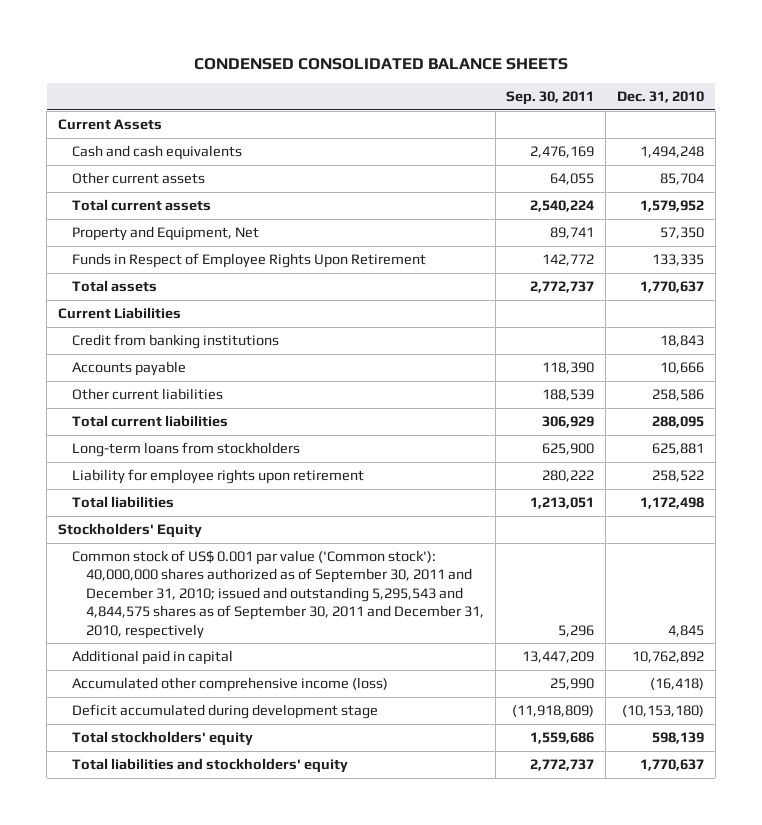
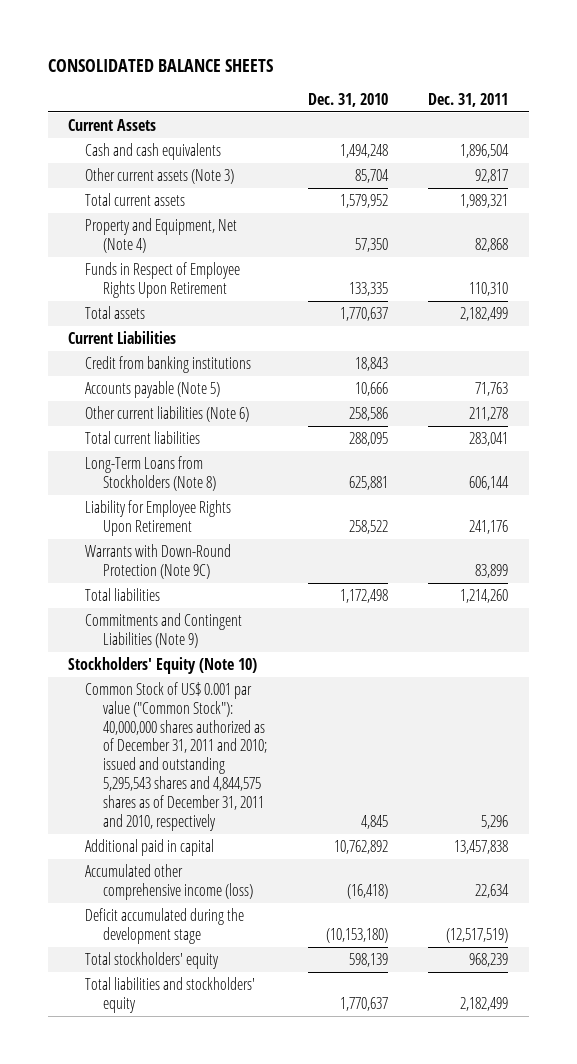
[193,57,568,70] CONDENSED CONSOLIDATED BALANCE SHEETS -> [47,58,273,72] CONSOLIDATED BALANCE SHEETS
[506,91,595,106] Sep. 30, 2011 -> none
none -> [428,92,509,107] Dec. 31, 2011
[71,171,205,184] Other current assets -> [85,167,235,184] Other current assets (Note 3)
[71,225,259,241] Property and Equipment, Net -> [85,217,238,253] Property and Equipment, Net (Note 4)
[71,360,186,376] Accounts payable -> [85,380,221,398] Accounts payable (Note 5)
[71,387,223,400] Other current liabilities -> [85,405,250,422] Other current liabilities (Note 6)
[71,441,300,457] Long-term loans from stockholders -> [85,455,216,491] Long-Term Loans from Stockholders (Note 8)
[71,468,364,484] Liability for employee rights upon retirement -> [85,499,232,536] Liability for Employee Rights Upon Retirement
none -> [85,543,232,579] Warrants with Down-Round Protection (Note 9C)
none -> [85,612,243,648] Commitments and Contingent Liabilities (Note 9)
[57,522,202,538] Stockholders' Equity -> [68,656,258,674] Stockholders' Equity (Note 10)
[71,549,484,639] Common stock of US$ 0.001 par value ('Common stock'): 40,000,000 shares authorized as of September 30, 2011 and December 31, 2010; issued and outstanding 5,295,543 and 4,844,575 shares as of September 30, 2011 and December 31, 2010, respectively -> [85,681,267,831] Common Stock of US$ 0.001 par value ("Common Stock"): 40,000,000 shares authorized as of December 31, 2011 and 2010; issued and outstanding 5,295,543 shares and 4,844,575 shares as of December 31, 2011 and 2010, respectively
[71,703,378,719] Deficit accumulated during development stage -> [85,907,245,944] Deficit accumulated during the development stage

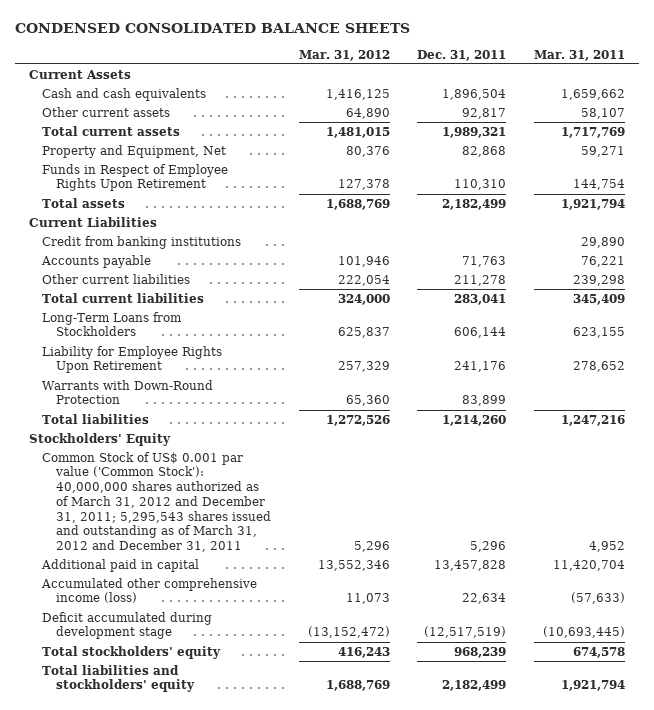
[47,58,273,72] CONSOLIDATED BALANCE SHEETS -> [14,23,410,34] CONDENSED CONSOLIDATED BALANCE SHEETS
[307,92,388,107] Dec. 31, 2010 -> none
none -> [298,49,390,61] Mar. 31, 2012
none -> [534,49,626,61] Mar. 31, 2011
[85,167,235,184] Other current assets (Note 3) -> [42,106,171,117] Other current assets
[85,217,238,253] Property and Equipment, Net (Note 4) -> [42,144,227,158] Property and Equipment, Net
[85,380,221,398] Accounts payable (Note 5) -> [41,254,152,268] Accounts payable
[85,405,250,422] Other current liabilities (Note 6) -> [42,273,191,284] Other current liabilities
[85,455,216,491] Long-Term Loans from Stockholders (Note 8) -> [42,311,183,337] Long-Term Loans from Stockholders
[85,543,232,579] Warrants with Down-Round Protection (Note 9C) -> [42,379,214,405] Warrants with Down-Round Protection
[85,612,243,648] Commitments and Contingent Liabilities (Note 9) -> none
[68,656,258,674] Stockholders' Equity (Note 10) -> [28,432,171,446] Stockholders' Equity
[85,681,267,831] Common Stock of US$ 0.001 par value ("Common Stock"): 40,000,000 shares authorized as of December 31, 2011 and 2010; issued and outstanding 5,295,543 shares and 4,844,575 shares as of December 31, 2011 and 2010, respectively -> [42,451,271,553] Common Stock of US$ 0.001 par value ('Common Stock'): 40,000,000 shares authorized as of March 31, 2012 and December 31, 2011; 5,295,543 shares issued and outstanding as of March 31, 2012 and December 31, 2011
[454,839,509,854] 13,457,838 -> [434,559,507,571] 13,457,828
[85,907,245,944] Deficit accumulated during the development stage -> [42,611,213,640] Deficit accumulated during development stage

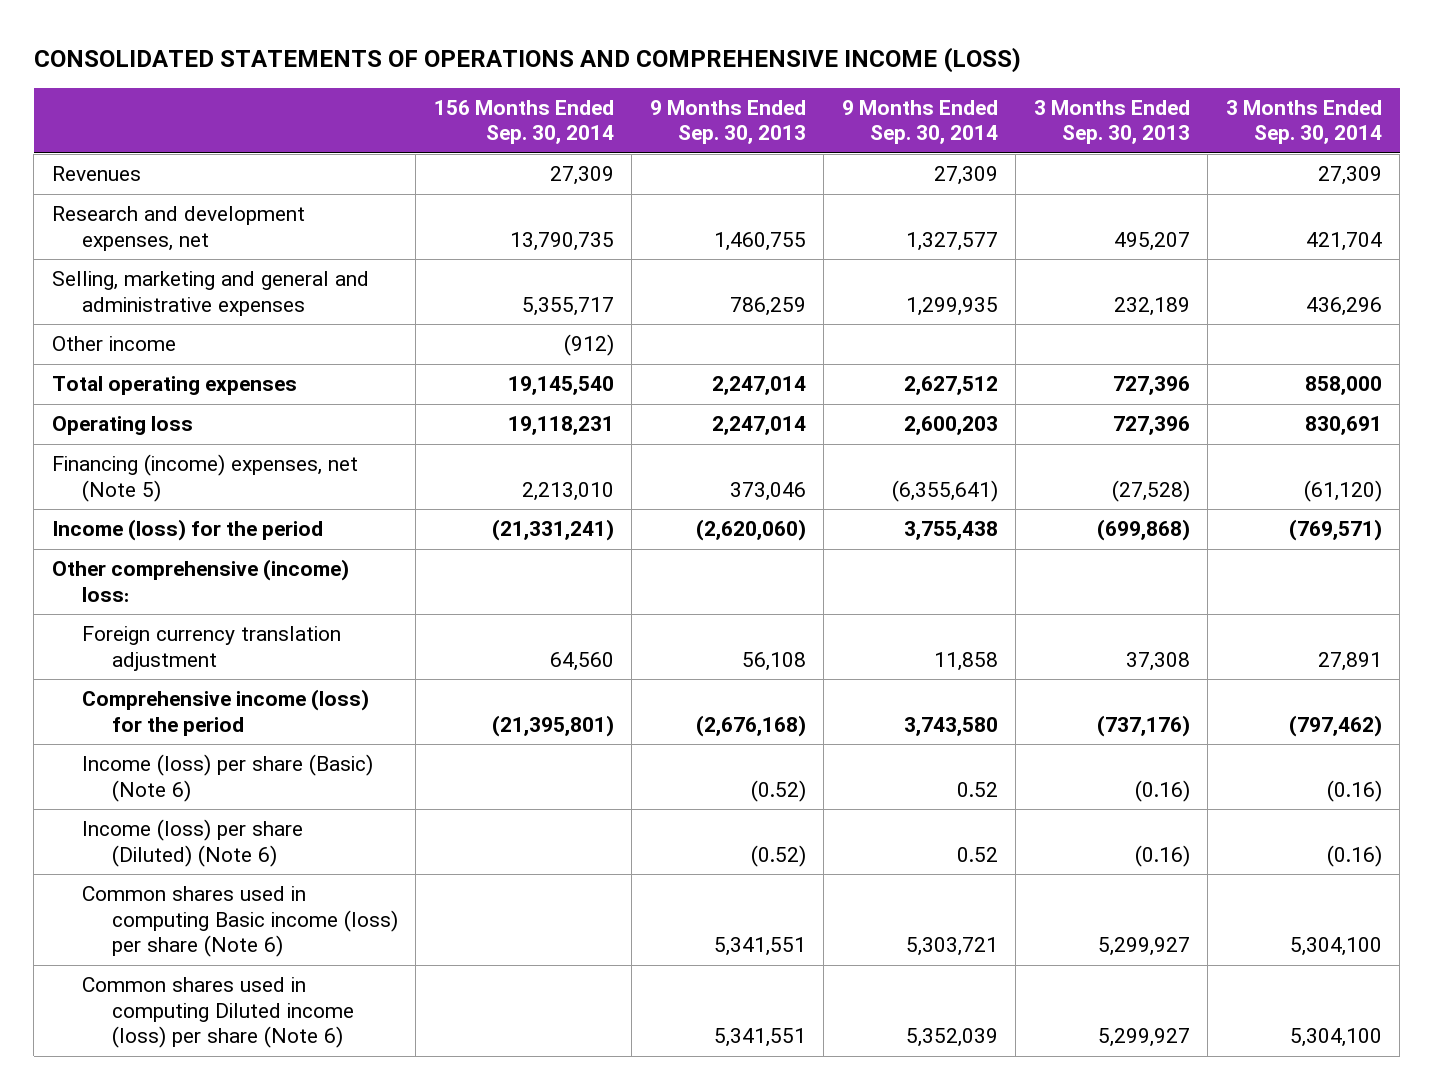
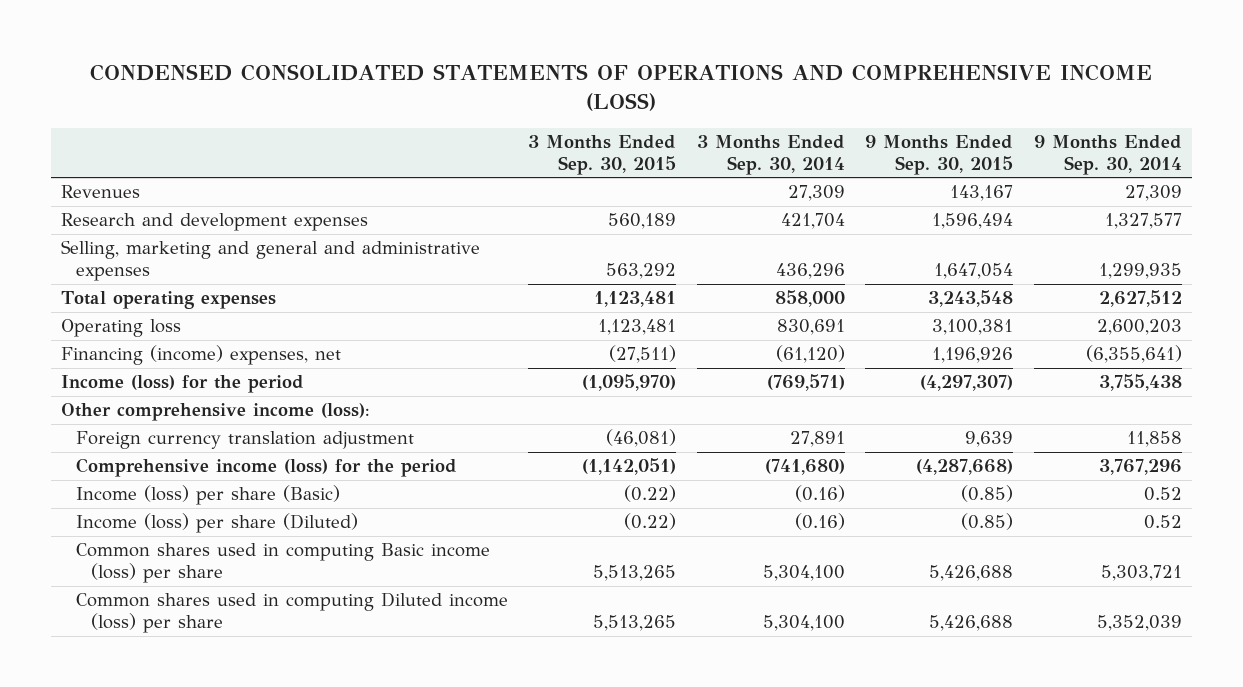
[33,46,1021,73] CONSOLIDATED STATEMENTS OF OPERATIONS AND COMPREHENSIVE INCOME (LOSS) -> [90,63,1153,111] CONDENSED CONSOLIDATED STATEMENTS OF OPERATIONS AND COMPREHENSIVE INCOME (LOSS)
[433,100,614,145] 156 Months Ended Sep. 30, 2014 -> none
[649,100,806,145] 9 Months Ended Sep. 30, 2013 -> none
[1033,100,1190,145] 3 Months Ended Sep. 30, 2013 -> none
none -> [528,134,677,175] 3 Months Ended Sep. 30, 2015
none -> [865,134,1014,175] 9 Months Ended Sep. 30, 2015
[51,206,305,251] Research and development expenses, net -> [61,213,369,232] Research and development expenses
[51,336,176,352] Other income -> none
[51,454,358,502] Financing (income) expenses, net (Note 5) -> [61,345,342,366] Financing (income) expenses, net
[51,559,349,602] Other comprehensive (income) loss: -> [61,403,371,422] Other comprehensive income (loss):
[903,716,998,736] 3,743,580 -> [1098,459,1182,476] 3,767,296
[1288,714,1382,737] (797,462) -> [764,459,845,476] (741,680)
[81,754,373,802] Income (loss) per share (Basic) (Note 6) -> [76,485,341,506] Income (loss) per share (Basic)
[81,819,303,867] Income (loss) per share (Diluted) (Note 6) -> [76,513,359,534] Income (loss) per share (Diluted)
[81,886,398,958] Common shares used in computing Basic income (loss) per share (Note 6) -> [76,543,491,584] Common shares used in computing Basic income (loss) per share
[81,977,354,1049] Common shares used in computing Diluted income (loss) per share (Note 6) -> [76,592,509,634] Common shares used in computing Diluted income (loss) per share

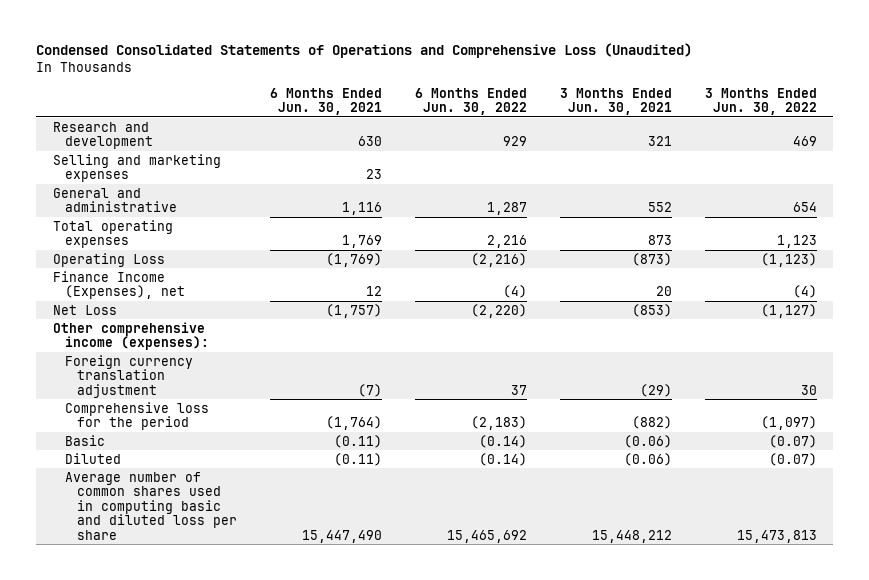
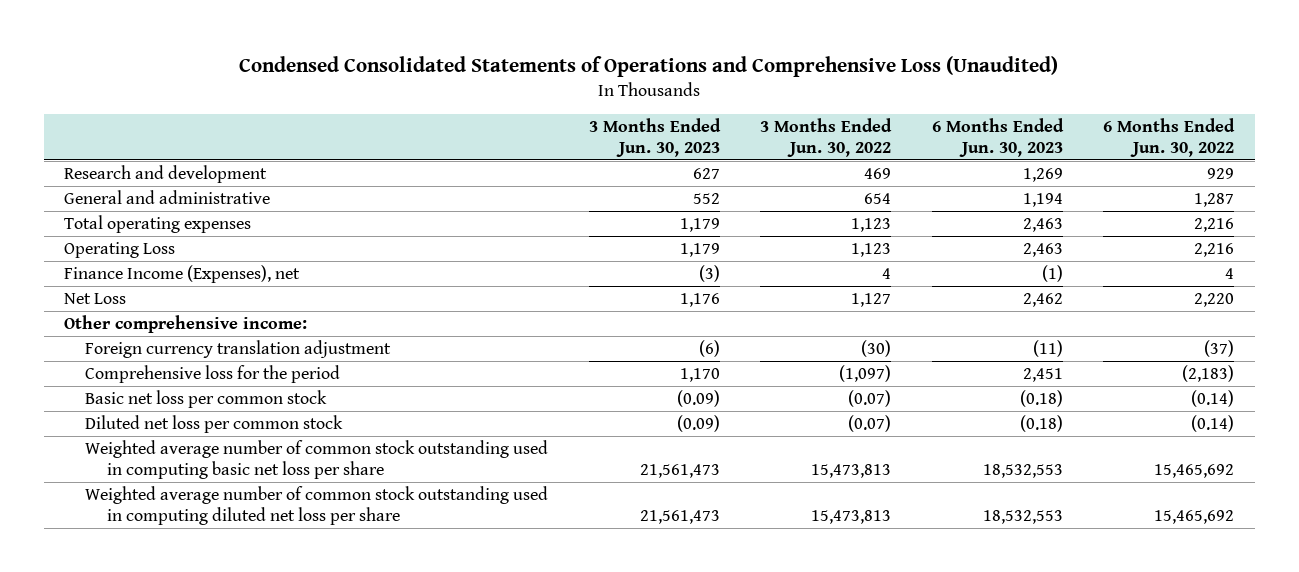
[269,87,382,116] 6 Months Ended Jun. 30, 2021 -> none
[559,87,672,116] 3 Months Ended Jun. 30, 2021 -> none
none -> [588,117,721,157] 3 Months Ended Jun. 30, 2023
none -> [931,117,1064,157] 6 Months Ended Jun. 30, 2023
[52,153,221,183] Selling and marketing expenses -> none
[470,252,527,267] (2,216) -> [1194,243,1235,258] 2,216
[760,252,817,267] (1,123) -> [851,243,892,258] 1,123
[502,285,527,299] (4) -> [1225,268,1235,280] 4
[792,285,817,299] (4) -> [882,268,892,280] 4
[470,303,527,318] (2,220) -> [1194,293,1235,308] 2,220
[760,303,817,318] (1,127) -> [851,293,892,308] 1,127
[52,321,209,351] Other comprehensive income (expenses): -> [64,315,308,334] Other comprehensive income:
[510,384,527,395] 37 -> [1204,340,1235,358] (37)
[800,384,817,395] 30 -> [861,340,892,358] (30)
[64,434,105,446] Basic -> [85,390,328,409] Basic net loss per common stock
[64,452,121,464] Diluted -> [85,415,344,434] Diluted net loss per common stock
[64,471,237,540] Average number of common shares used in computing basic and diluted loss per share -> [85,440,549,480] Weighted average number of common stock outstanding used in computing basic net loss per share
none -> [85,486,549,526] Weighted average number of common stock outstanding used in computing diluted net loss per share

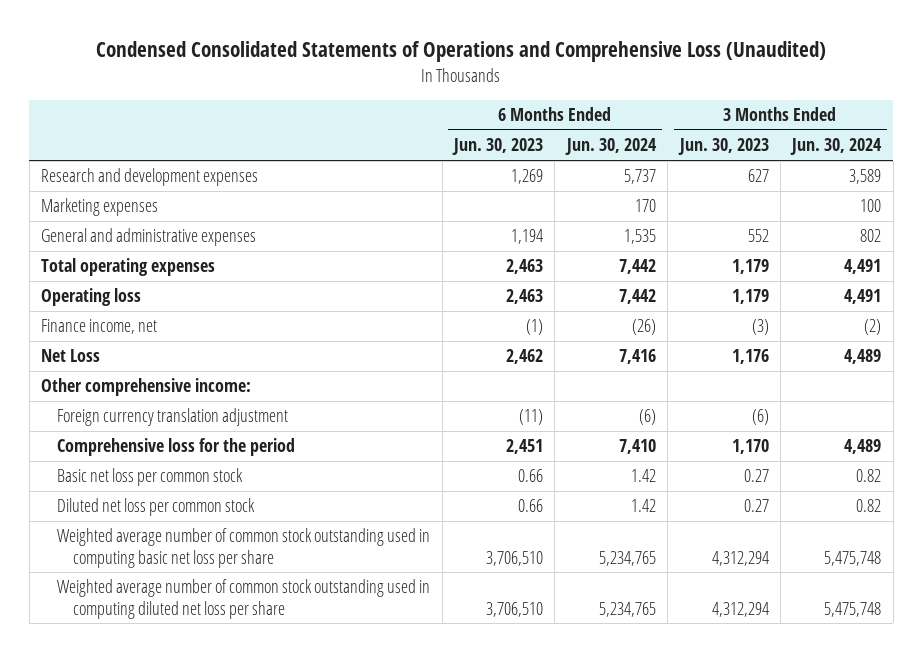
[760,117,893,157] 3 Months Ended Jun. 30, 2022 -> none
[1103,117,1236,157] 6 Months Ended Jun. 30, 2022 -> none
none -> [564,138,657,156] Jun. 30, 2024
none -> [790,138,883,156] Jun. 30, 2024
[64,165,268,184] Research and development -> [41,168,259,187] Research and development expenses
none -> [41,198,159,217] Marketing expenses
[64,190,271,205] General and administrative -> [41,228,257,247] General and administrative expenses
[64,242,176,259] Operating Loss -> [41,288,142,307] Operating loss
[64,265,301,284] Finance Income (Expenses), net -> [41,319,158,335] Finance income, net
[676,390,720,408] (0.09) -> [743,469,769,483] 0.27
[1019,390,1063,408] (0.18) -> [518,469,544,483] 0.66
[676,415,720,433] (0.09) -> [743,499,769,513] 0.27
[1019,415,1063,433] (0.18) -> [518,499,544,513] 0.66
[639,464,720,479] 21,561,473 -> [711,550,769,566] 4,312,294
[982,464,1063,479] 18,532,553 -> [486,550,544,566] 3,706,510
[639,510,720,525] 21,561,473 -> [711,601,769,617] 4,312,294
[982,510,1063,525] 18,532,553 -> [486,601,544,617] 3,706,510

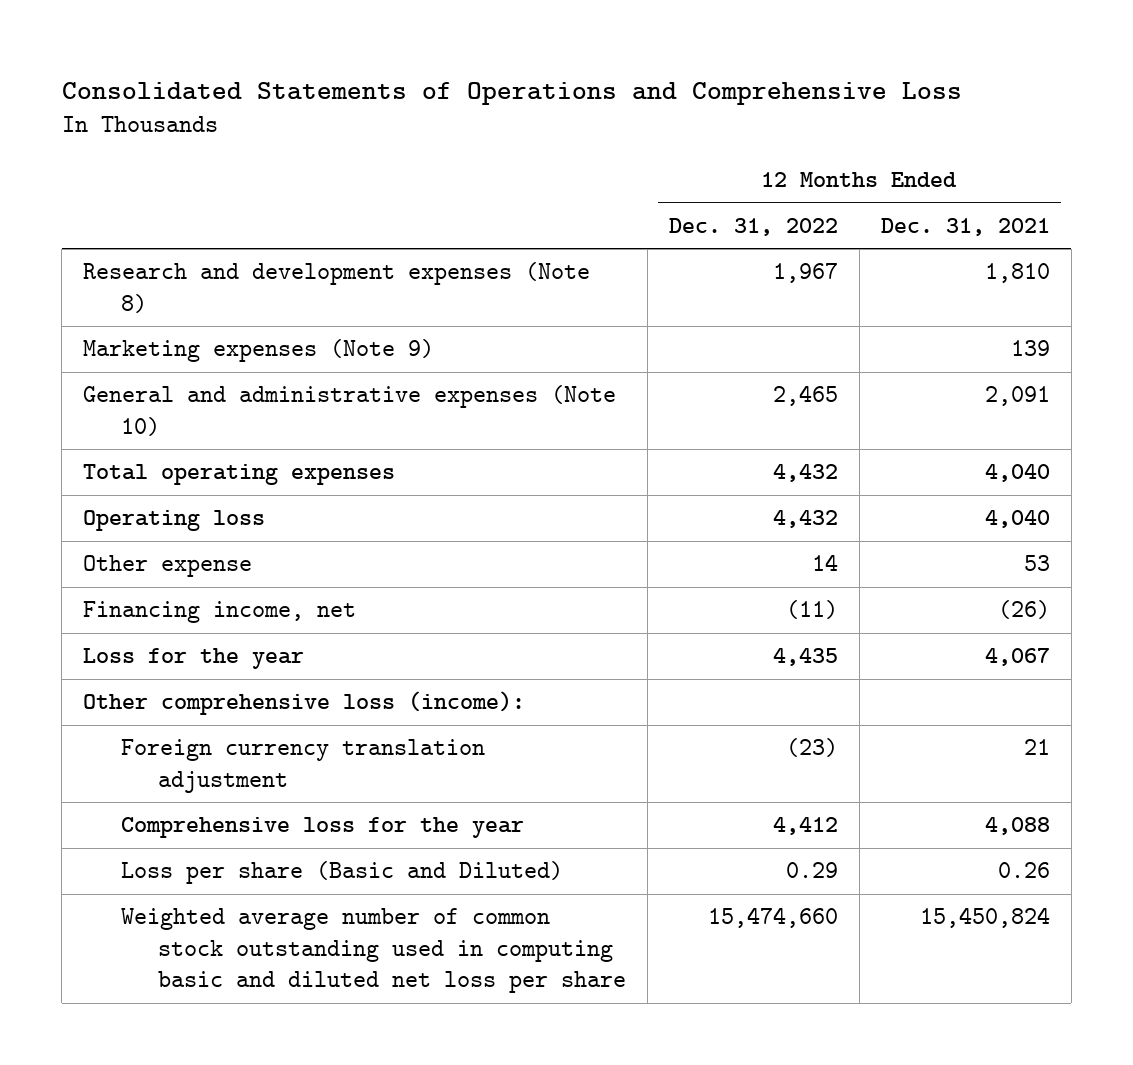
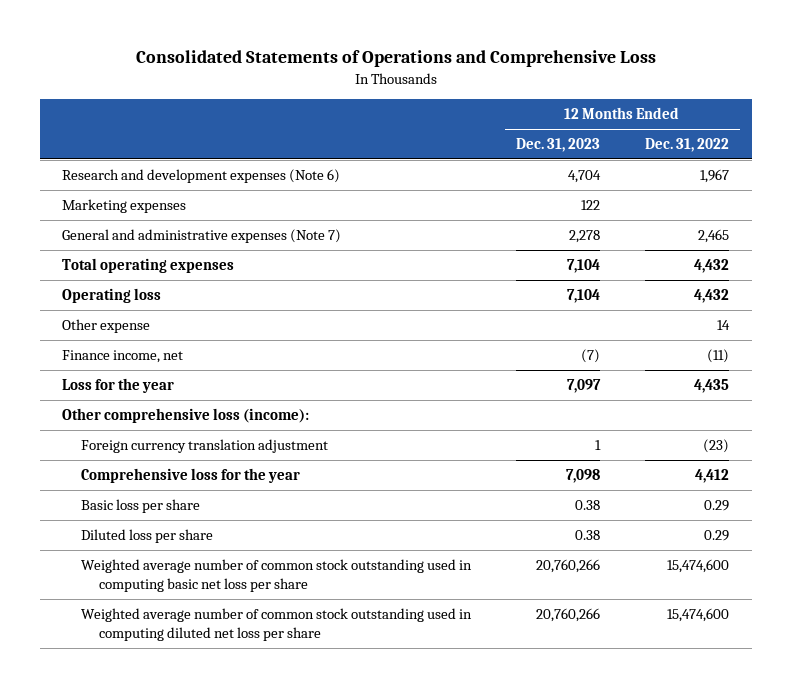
[880,217,1050,236] Dec. 31, 2021 -> none
none -> [515,138,600,153] Dec. 31, 2023
[83,262,591,313] Research and development expenses (Note 8) -> [62,169,341,184] Research and development expenses (Note 6)
[83,339,435,363] Marketing expenses (Note 9) -> [62,199,187,214] Marketing expenses
[83,385,617,436] General and administrative expenses (Note 10) -> [62,229,342,244] General and administrative expenses (Note 7)
[83,601,357,624] Financing income, net -> [62,350,184,364] Finance income, net
[120,861,563,885] Loss per share (Basic and Diluted) -> [80,499,200,514] Basic loss per share
none -> [80,529,213,544] Diluted loss per share
[120,908,627,994] Weighted average number of common stock outstanding used in computing basic and diluted net loss per share -> [80,559,472,593] Weighted average number of common stock outstanding used in computing basic net loss per share
[708,907,839,929] 15,474,660 -> [666,559,729,574] 15,474,600
none -> [80,608,472,642] Weighted average number of common stock outstanding used in computing diluted net loss per share

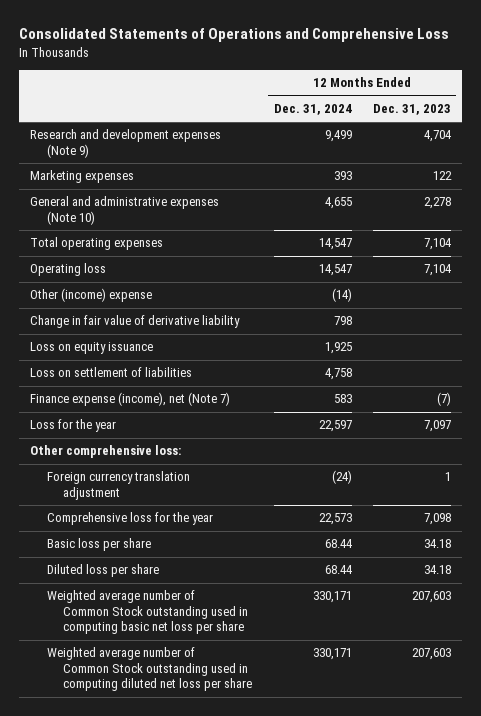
[644,138,729,153] Dec. 31, 2022 -> none
none -> [273,103,352,115] Dec. 31, 2024
[62,169,341,184] Research and development expenses (Note 6) -> [30,129,222,158] Research and development expenses (Note 9)
[62,229,342,244] General and administrative expenses (Note 7) -> [30,196,220,225] General and administrative expenses (Note 10)
[62,319,151,334] Other expense -> [30,288,153,303] Other (income) expense
none -> [30,315,241,329] Change in fair value of derivative liability
none -> [30,342,154,355] Loss on equity issuance
none -> [30,367,193,378] Loss on settlement of liabilities
[62,350,184,364] Finance income, net -> [30,392,231,407] Finance expense (income), net (Note 7)
[62,408,310,424] Other comprehensive loss (income): -> [30,445,182,459] Other comprehensive loss:
[574,500,600,511] 0.38 -> [423,539,451,549] 34.18
[574,530,600,541] 0.38 -> [423,565,451,575] 34.18
[80,559,472,593] Weighted average number of common stock outstanding used in computing basic net loss per share -> [46,590,249,635] Weighted average number of Common Stock outstanding used in computing basic net loss per share
[535,559,600,574] 20,760,266 -> [411,591,451,604] 207,603
[80,608,472,642] Weighted average number of common stock outstanding used in computing diluted net loss per share -> [46,647,253,692] Weighted average number of Common Stock outstanding used in computing diluted net loss per share
[535,608,600,623] 20,760,266 -> [411,648,451,661] 207,603

